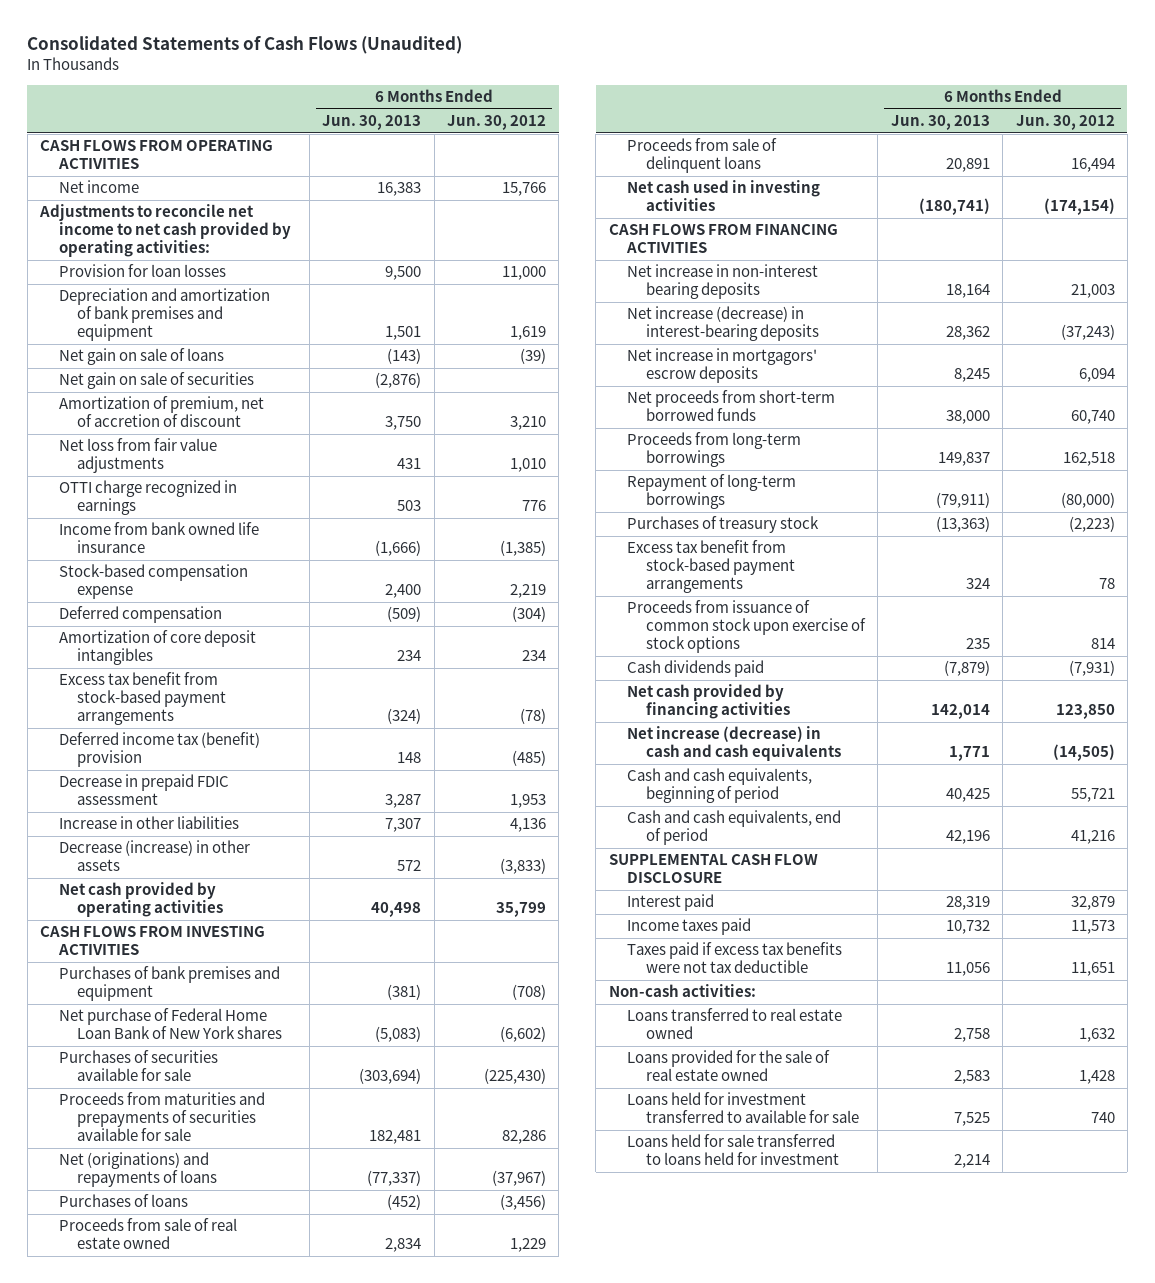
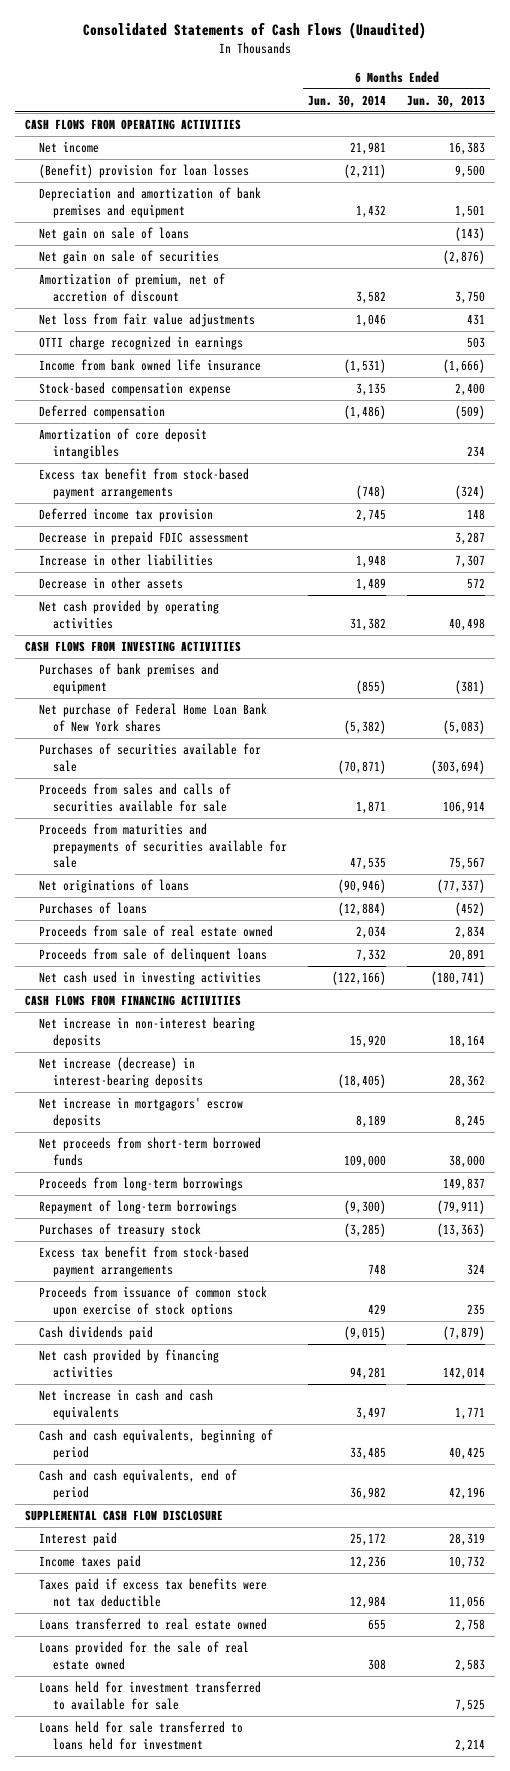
[446,115,546,131] Jun. 30, 2012 -> none
none -> [308,95,387,109] Jun. 30, 2014
[39,204,291,258] Adjustments to reconcile net income to net cash provided by operating activities: -> none
[58,264,226,278] Provision for loan losses -> [39,164,250,179] (Benefit) provision for loan losses
[58,732,260,768] Deferred income tax (benefit) provision -> [39,508,214,523] Deferred income tax provision
[58,840,250,872] Decrease (increase) in other assets -> [39,577,184,590] Decrease in other assets
none -> [39,783,232,812] Proceeds from sales and calls of securities available for sale
[369,1130,422,1145] 182,481 -> [448,857,485,871] 75,567
[58,1152,218,1188] Net (originations) and repayments of loans -> [39,879,190,894] Net originations of loans
[627,726,841,762] Net increase (decrease) in cash and cash equivalents -> [39,1389,214,1420] Net increase in cash and cash equivalents
[608,984,756,998] Non-cash activities: -> none

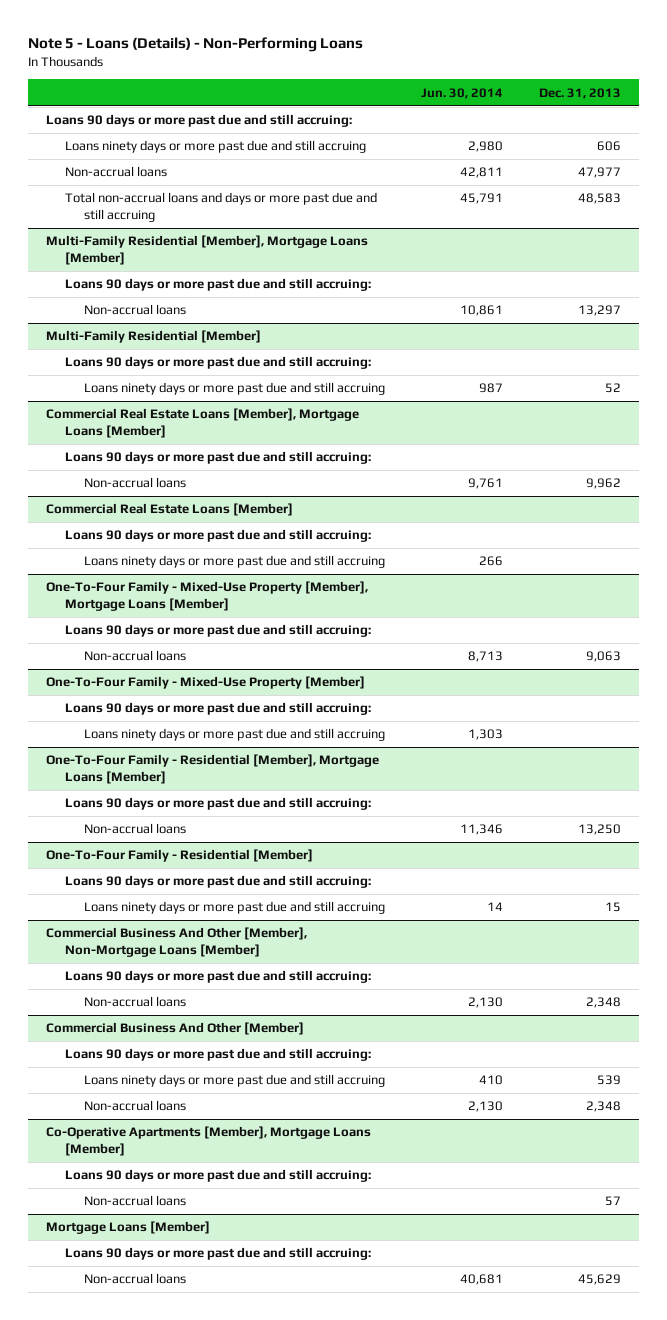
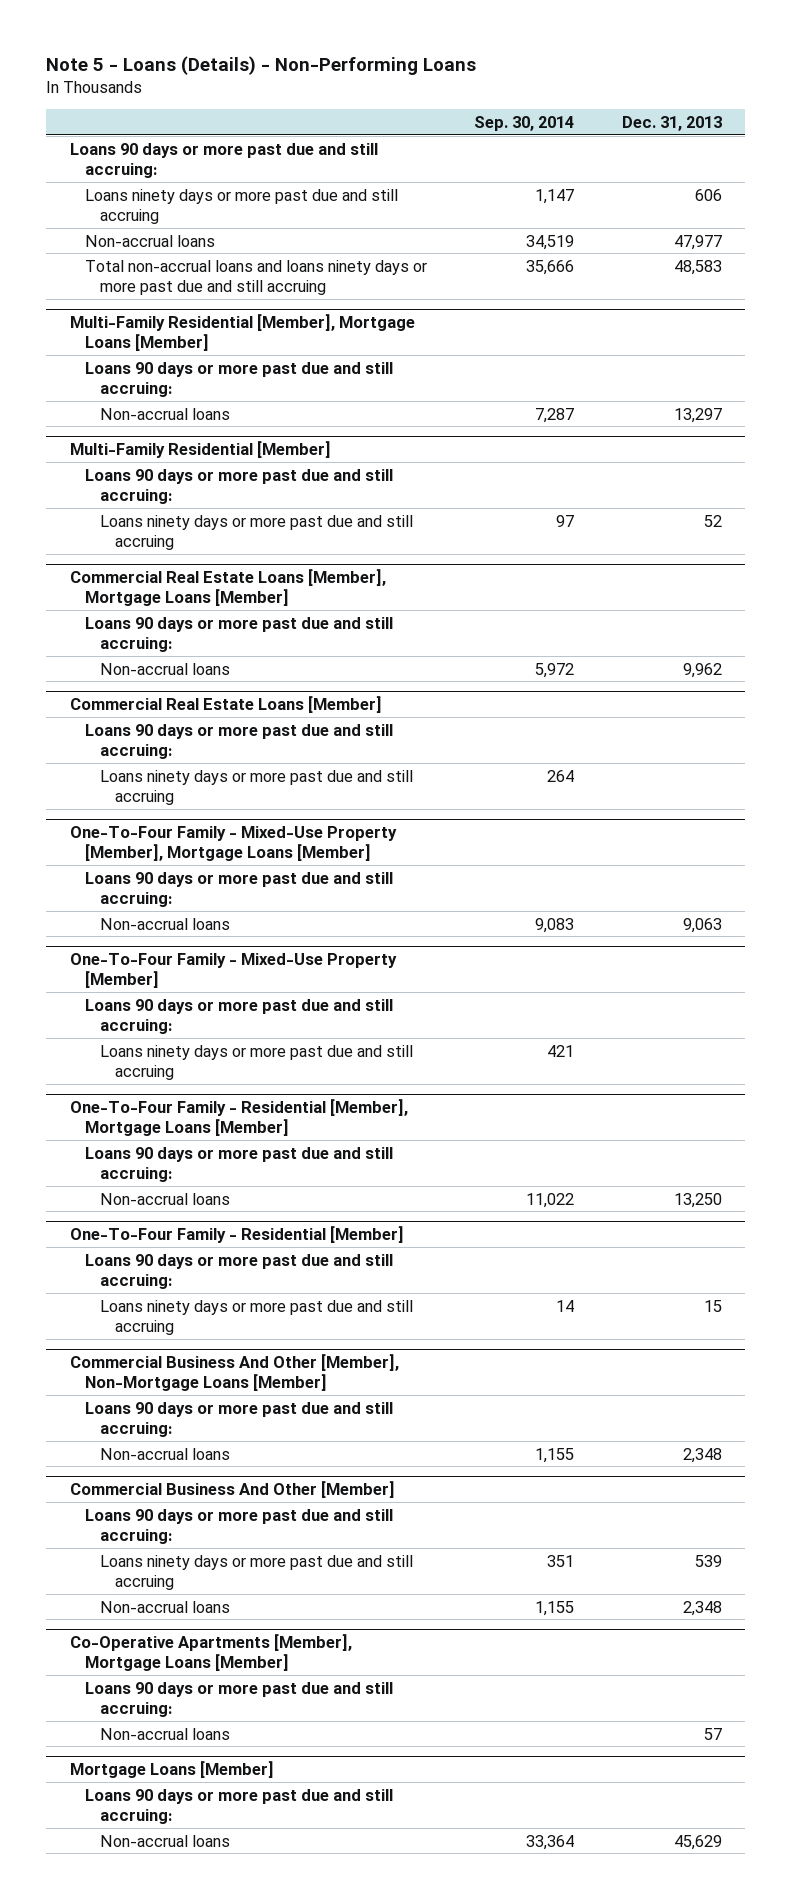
[420,87,503,99] Jun. 30, 2014 -> none
none -> [474,115,575,131] Sep. 30, 2014
[65,192,378,222] Total non-accrual loans and days or more past due and still accruing -> [84,259,427,296] Total non-accrual loans and loans ninety days or more past due and still accruing

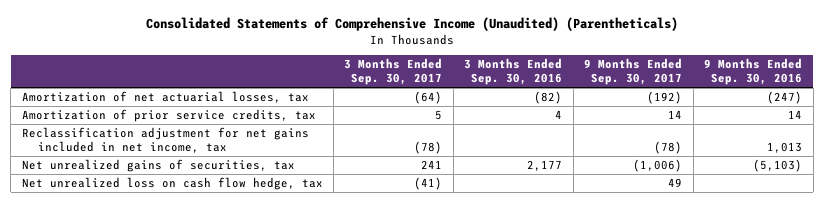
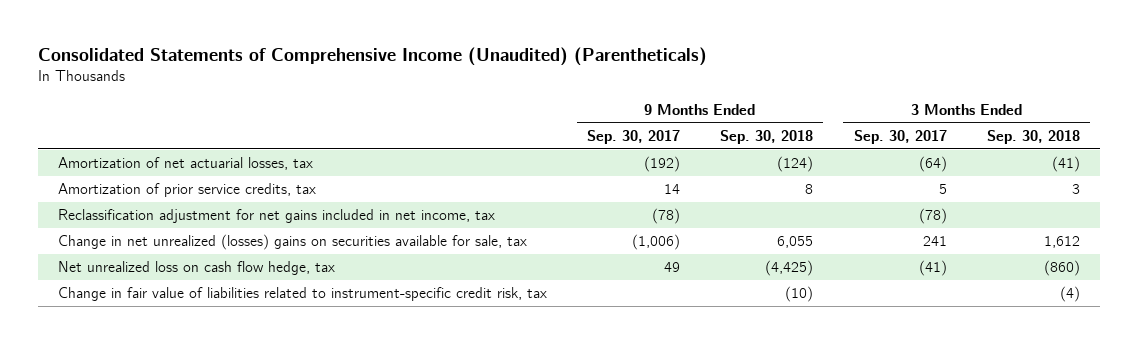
[464,58,563,86] 3 Months Ended Sep. 30, 2016 -> none
[704,58,803,86] 9 Months Ended Sep. 30, 2016 -> none
none -> [720,130,814,145] Sep. 30, 2018
none -> [986,130,1080,145] Sep. 30, 2018
[21,158,295,172] Net unrealized gains of securities, tax -> [57,234,527,251] Change in net unrealized (losses) gains on securities available for sale, tax
none -> [57,287,547,302] Change in fair value of liabilities related to instrument-specific credit risk, tax

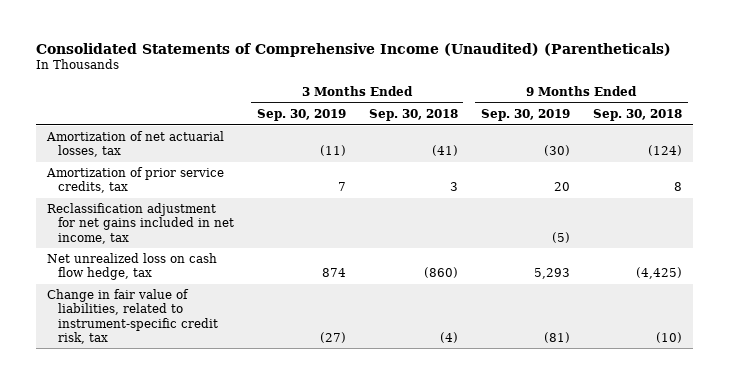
[587,130,681,145] Sep. 30, 2017 -> none
[853,130,947,145] Sep. 30, 2017 -> none
none -> [256,108,346,121] Sep. 30, 2019
none -> [480,108,570,121] Sep. 30, 2019
[57,234,527,251] Change in net unrealized (losses) gains on securities available for sale, tax -> none
[57,287,547,302] Change in fair value of liabilities related to instrument-specific credit risk, tax -> [47,289,218,344] Change in fair value of liabilities, related to instrument-specific credit risk, tax

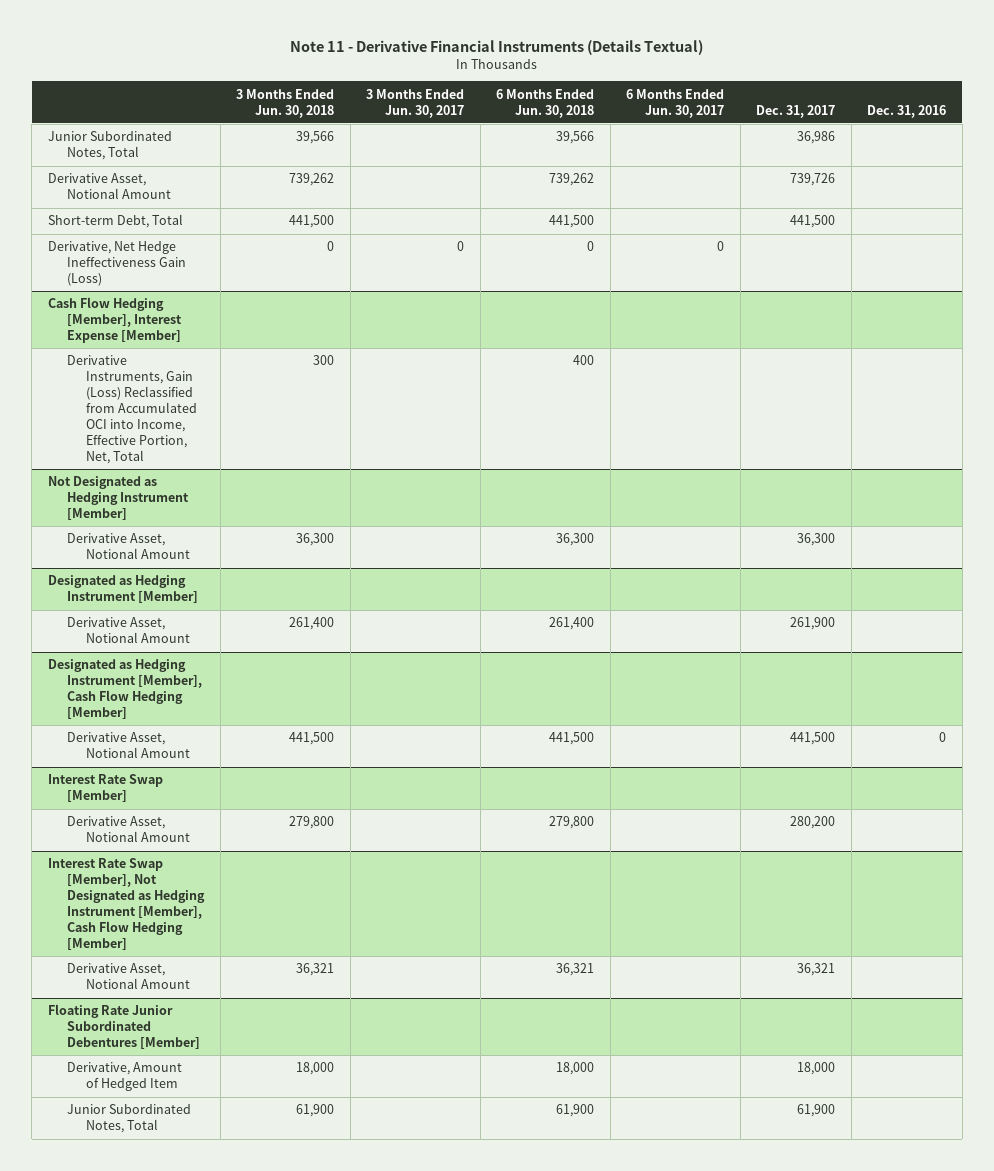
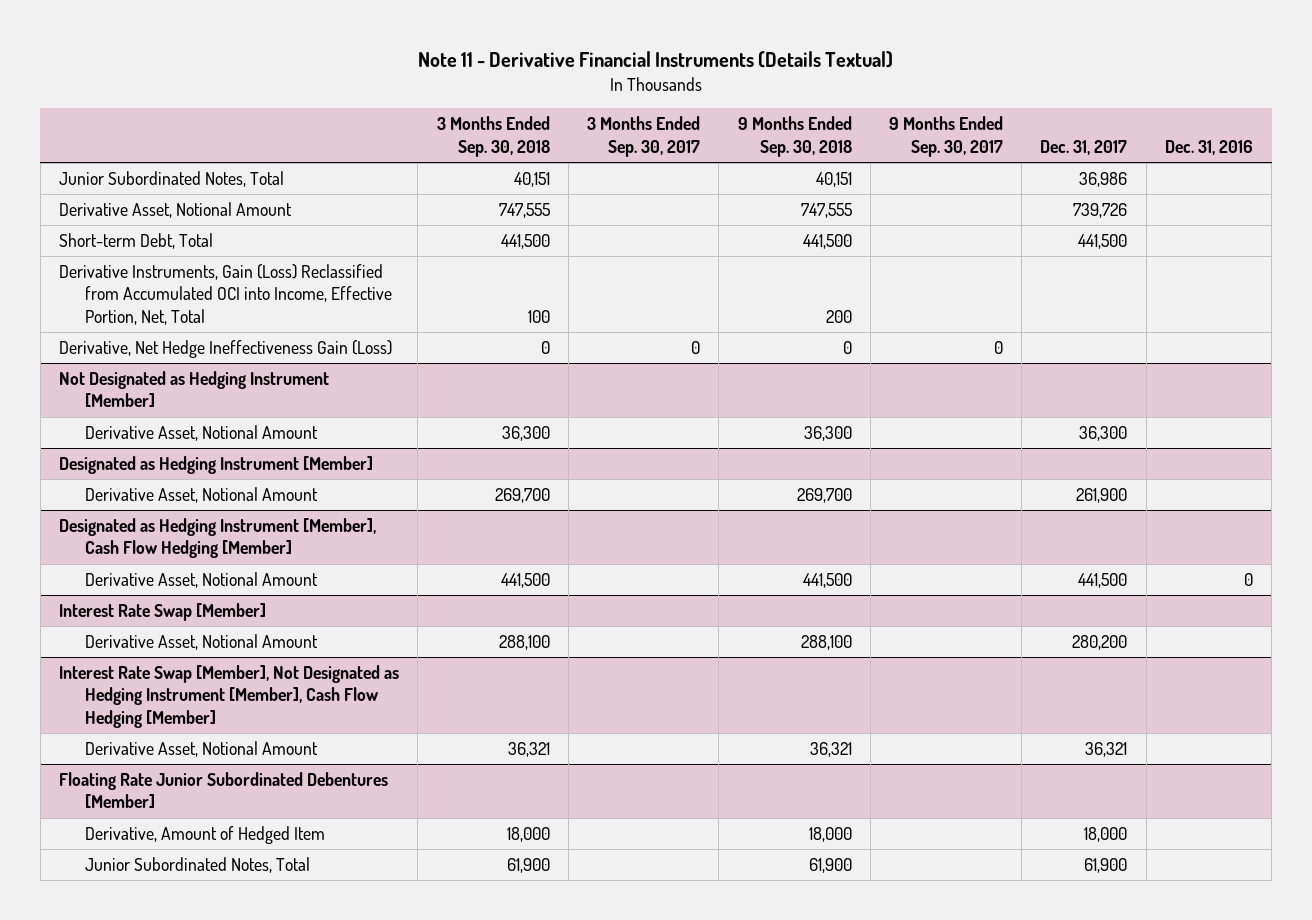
[236,88,335,118] 3 Months Ended Jun. 30, 2018 -> none
[366,88,465,118] 3 Months Ended Jun. 30, 2017 -> none
[496,88,595,118] 6 Months Ended Jun. 30, 2018 -> none
[626,88,725,118] 6 Months Ended Jun. 30, 2017 -> none
none -> [436,116,550,157] 3 Months Ended Sep. 30, 2018
none -> [587,116,701,157] 3 Months Ended Sep. 30, 2017
none -> [737,116,852,157] 9 Months Ended Sep. 30, 2018
none -> [888,116,1003,157] 9 Months Ended Sep. 30, 2017
[47,297,183,344] Cash Flow Hedging [Member], Interest Expense [Member] -> none
[47,241,187,287] Derivative, Net Hedge Ineffectiveness Gain (Loss) -> [59,339,393,358] Derivative, Net Hedge Ineffectiveness Gain (Loss)

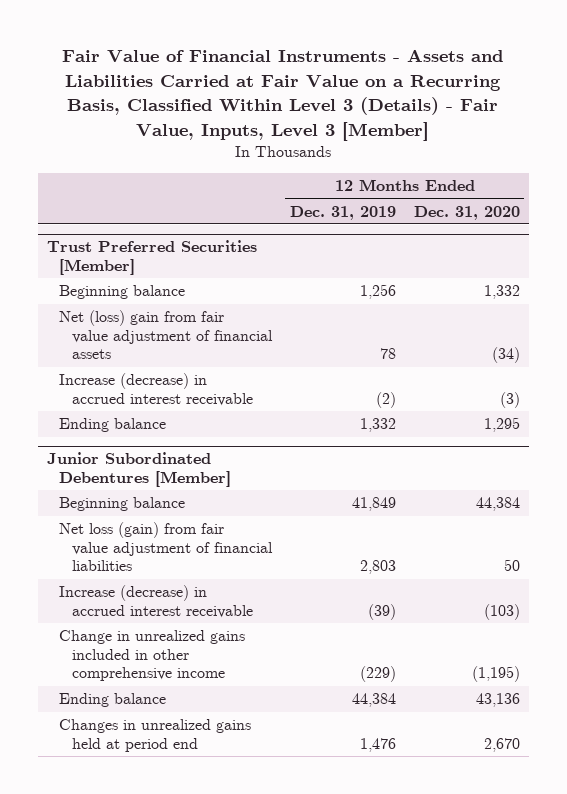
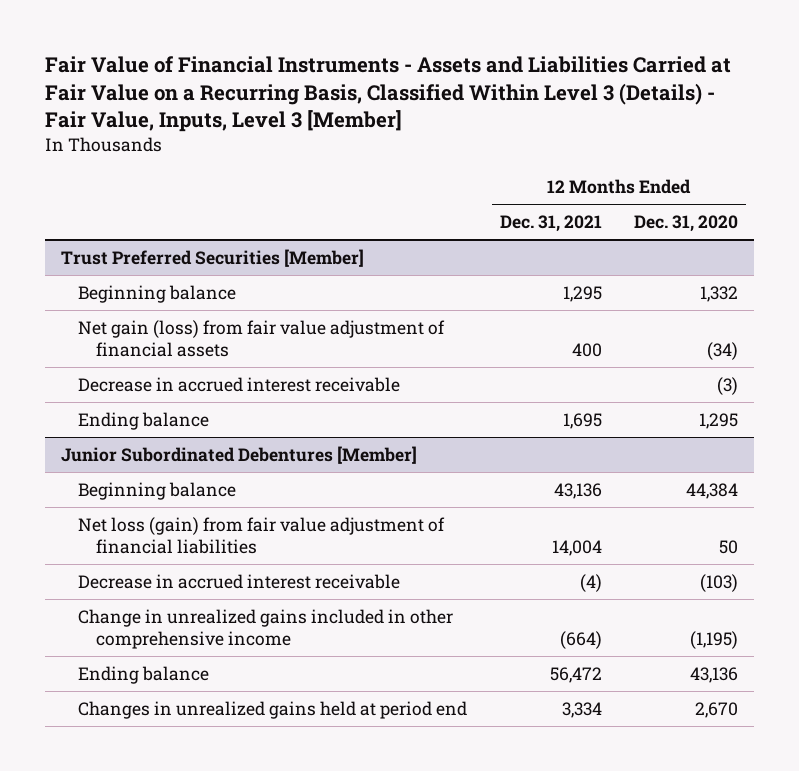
[289,205,396,220] Dec. 31, 2019 -> none
none -> [499,214,602,232] Dec. 31, 2021
[59,310,273,360] Net (loss) gain from fair value adjustment of financial assets -> [78,319,446,357] Net gain (loss) from fair value adjustment of financial assets
[59,373,253,406] Increase (decrease) in accrued interest receivable -> [78,376,401,392] Decrease in accrued interest receivable
[59,585,253,618] Increase (decrease) in accrued interest receivable -> [78,573,401,589] Decrease in accrued interest receivable

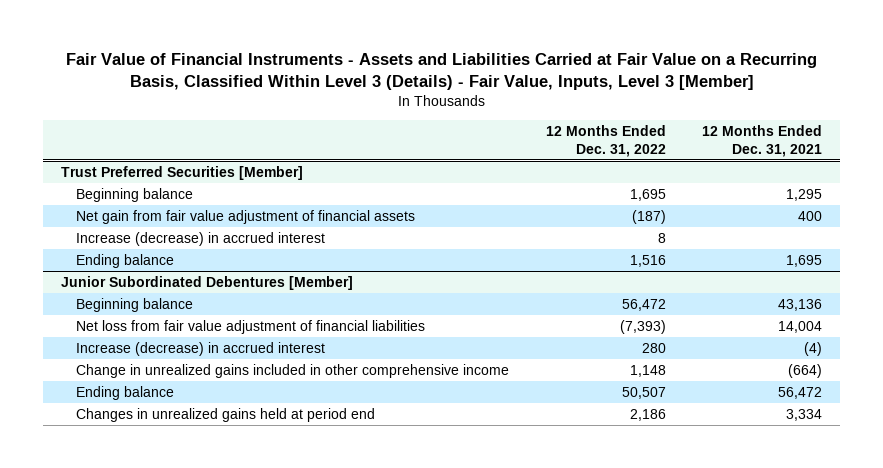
[633,214,738,232] Dec. 31, 2020 -> none
none -> [545,125,666,157] 12 Months Ended Dec. 31, 2022
[78,319,446,357] Net gain (loss) from fair value adjustment of financial assets -> [76,209,416,224] Net gain from fair value adjustment of financial assets
[78,376,401,392] Decrease in accrued interest receivable -> [76,231,326,246] Increase (decrease) in accrued interest
[78,516,446,554] Net loss (gain) from fair value adjustment of financial liabilities -> [76,319,426,334] Net loss from fair value adjustment of financial liabilities
[78,573,401,589] Decrease in accrued interest receivable -> [76,341,326,356] Increase (decrease) in accrued interest

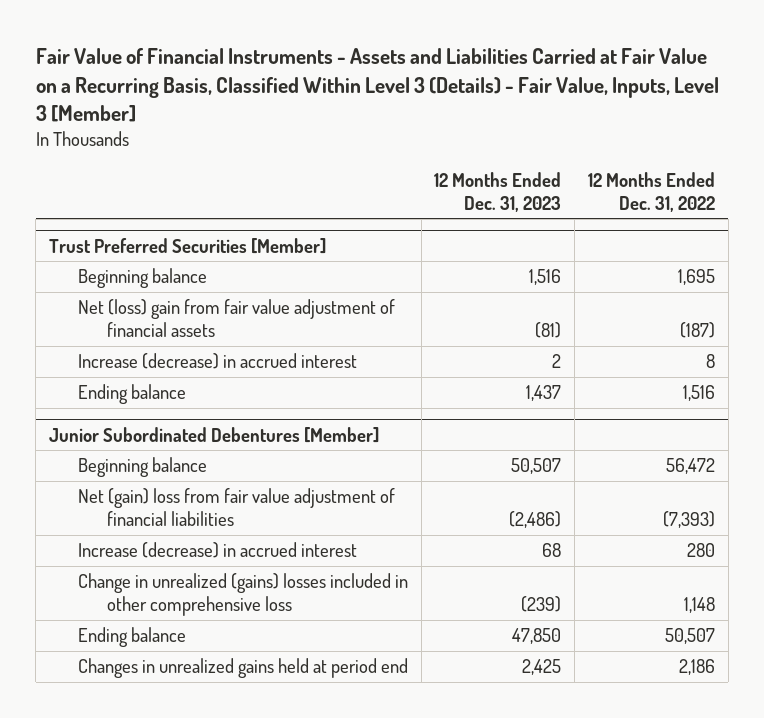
[702,125,823,157] 12 Months Ended Dec. 31, 2021 -> none
none -> [434,171,562,212] 12 Months Ended Dec. 31, 2023
[76,209,416,224] Net gain from fair value adjustment of financial assets -> [78,299,396,338] Net (loss) gain from fair value adjustment of financial assets
[76,319,426,334] Net loss from fair value adjustment of financial liabilities -> [78,488,396,527] Net (gain) loss from fair value adjustment of financial liabilities
[76,363,510,378] Change in unrealized gains included in other comprehensive income -> [78,573,409,617] Change in unrealized (gains) losses included in other comprehensive loss

